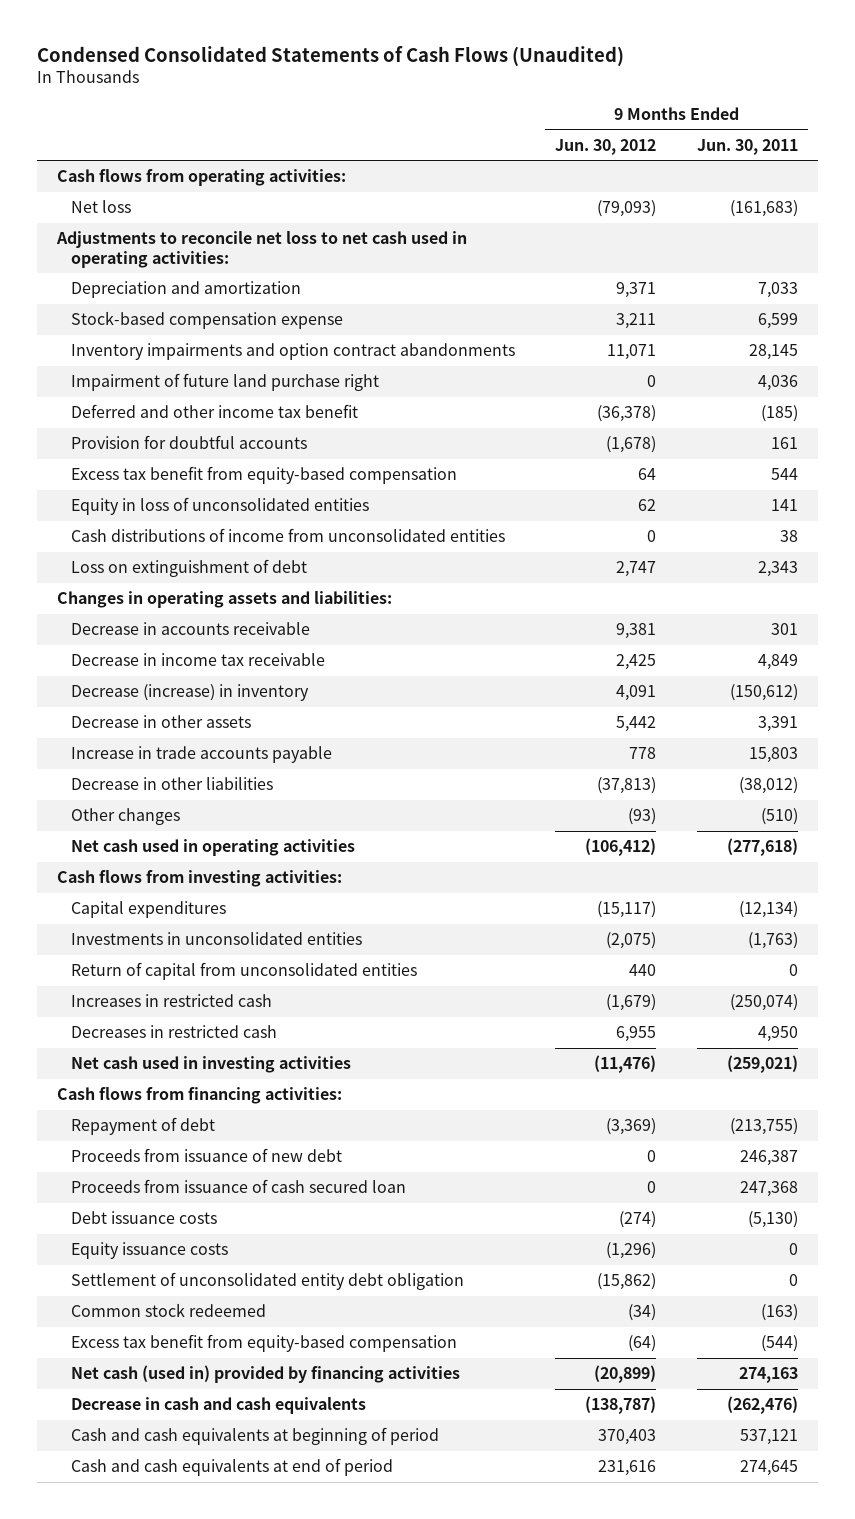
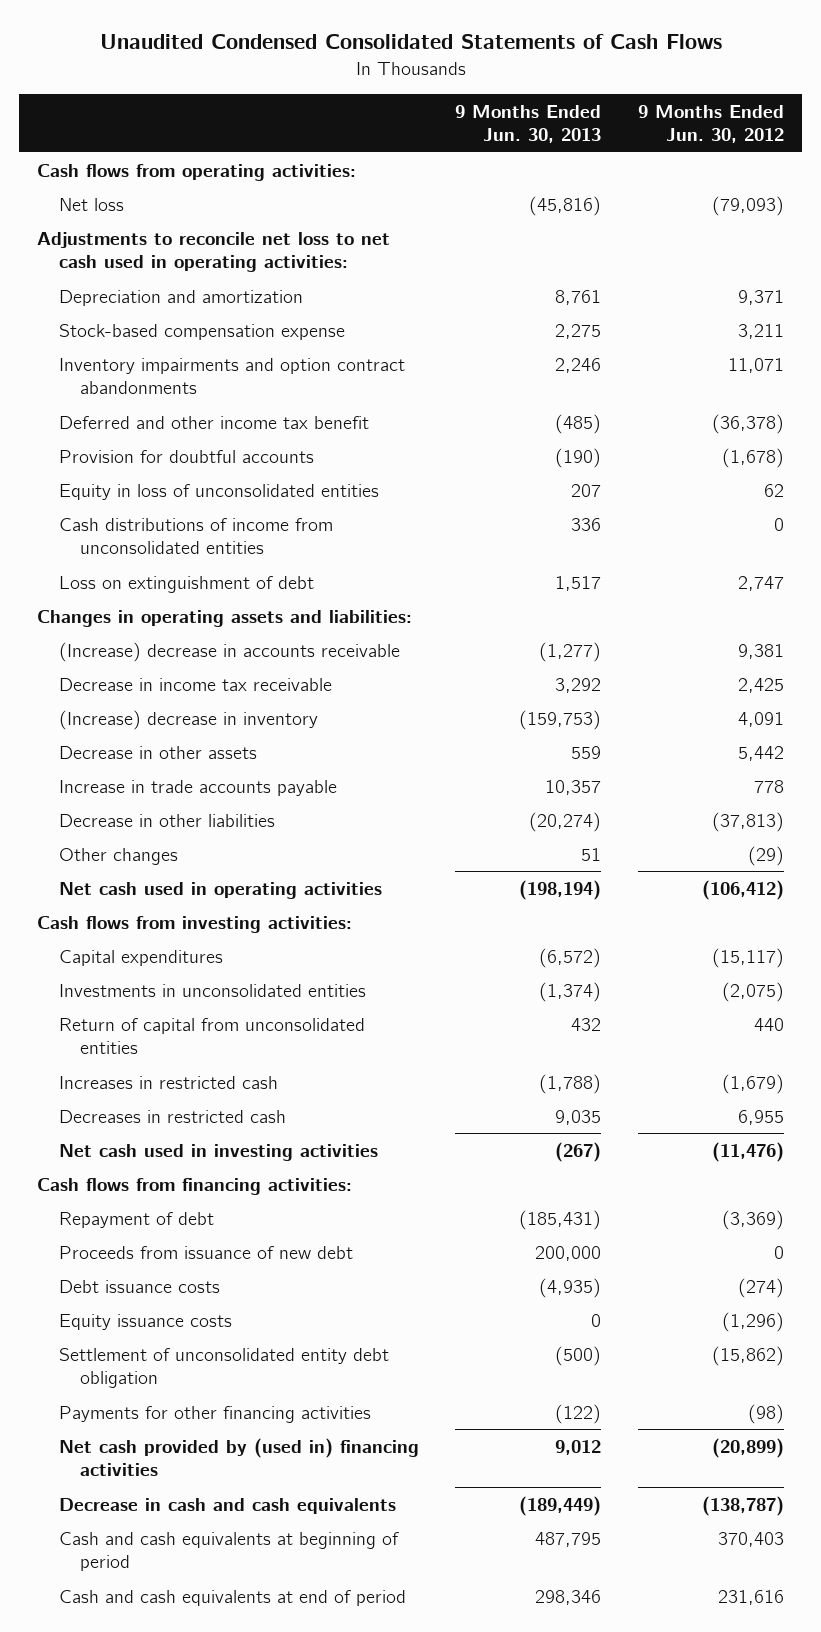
[36,45,624,66] Condensed Consolidated Statements of Cash Flows (Unaudited) -> [99,33,722,49] Unaudited Condensed Consolidated Statements of Cash Flows
[696,138,798,155] Jun. 30, 2011 -> none
none -> [455,104,602,144] 9 Months Ended Jun. 30, 2013
[71,373,380,392] Impairment of future land purchase right -> none
[71,466,458,485] Excess tax benefit from equity-based compensation -> none
[71,622,311,636] Decrease in accounts receivable -> [58,641,400,662] (Increase) decrease in accounts receivable
[71,684,310,702] Decrease (increase) in inventory -> [58,709,318,730] (Increase) decrease in inventory
[628,808,657,826] (93) -> [747,845,784,866] (29)
[71,1179,407,1194] Proceeds from issuance of cash secured loan -> none
[71,1303,267,1318] Common stock redeemed -> none
[71,1334,458,1353] Excess tax benefit from equity-based compensation -> none
none -> [58,1405,371,1423] Payments for other financing activities
[71,1365,461,1384] Net cash (used in) provided by financing activities -> [58,1437,419,1477] Net cash provided by (used in) financing activities

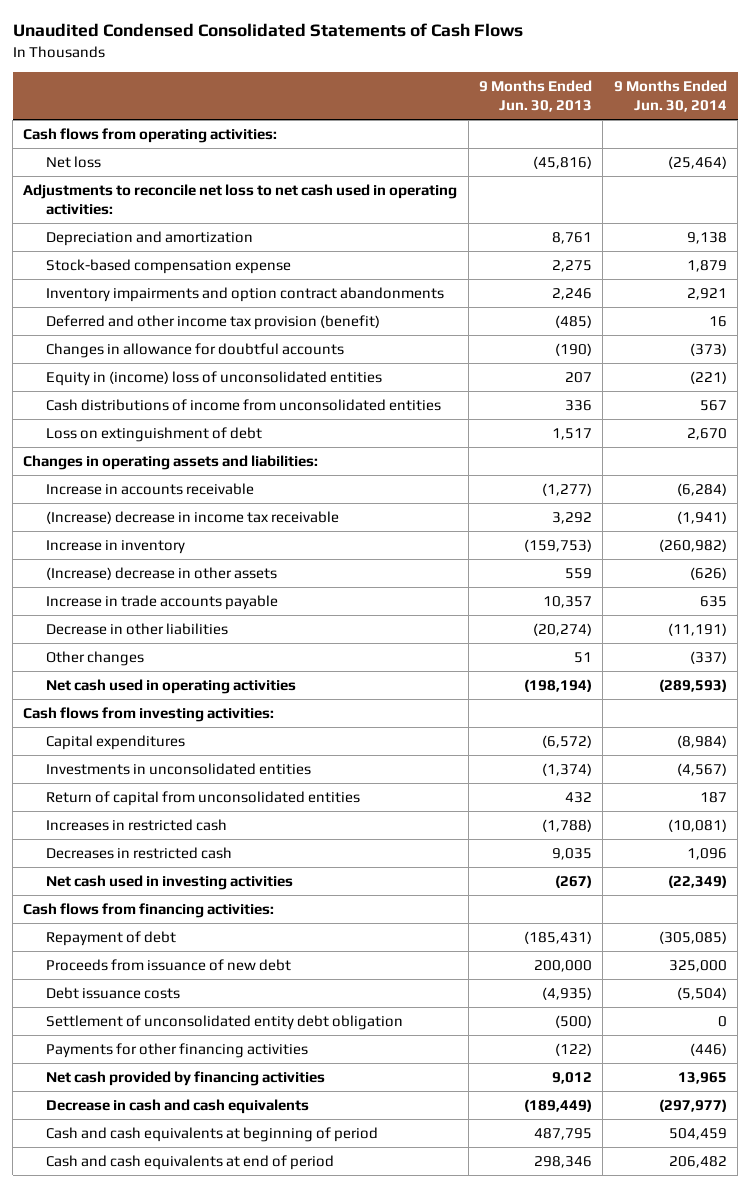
[637,104,784,144] 9 Months Ended Jun. 30, 2012 -> none
none -> [613,79,727,113] 9 Months Ended Jun. 30, 2014
[58,415,369,429] Deferred and other income tax benefit -> [45,315,380,331] Deferred and other income tax provision (benefit)
[58,449,314,463] Provision for doubtful accounts -> [45,343,344,359] Changes in allowance for doubtful accounts
[58,483,379,500] Equity in loss of unconsolidated entities -> [45,371,382,387] Equity in (income) loss of unconsolidated entities
[58,641,400,662] (Increase) decrease in accounts receivable -> [45,483,254,496] Increase in accounts receivable
[58,677,332,691] Decrease in income tax receivable -> [45,511,339,525] (Increase) decrease in income tax receivable
[58,709,318,730] (Increase) decrease in inventory -> [45,540,185,555] Increase in inventory
[58,745,257,759] Decrease in other assets -> [45,567,277,581] (Increase) decrease in other assets
[58,1313,232,1330] Equity issuance costs -> none
[58,1437,419,1477] Net cash provided by (used in) financing activities -> [45,1071,325,1087] Net cash provided by financing activities

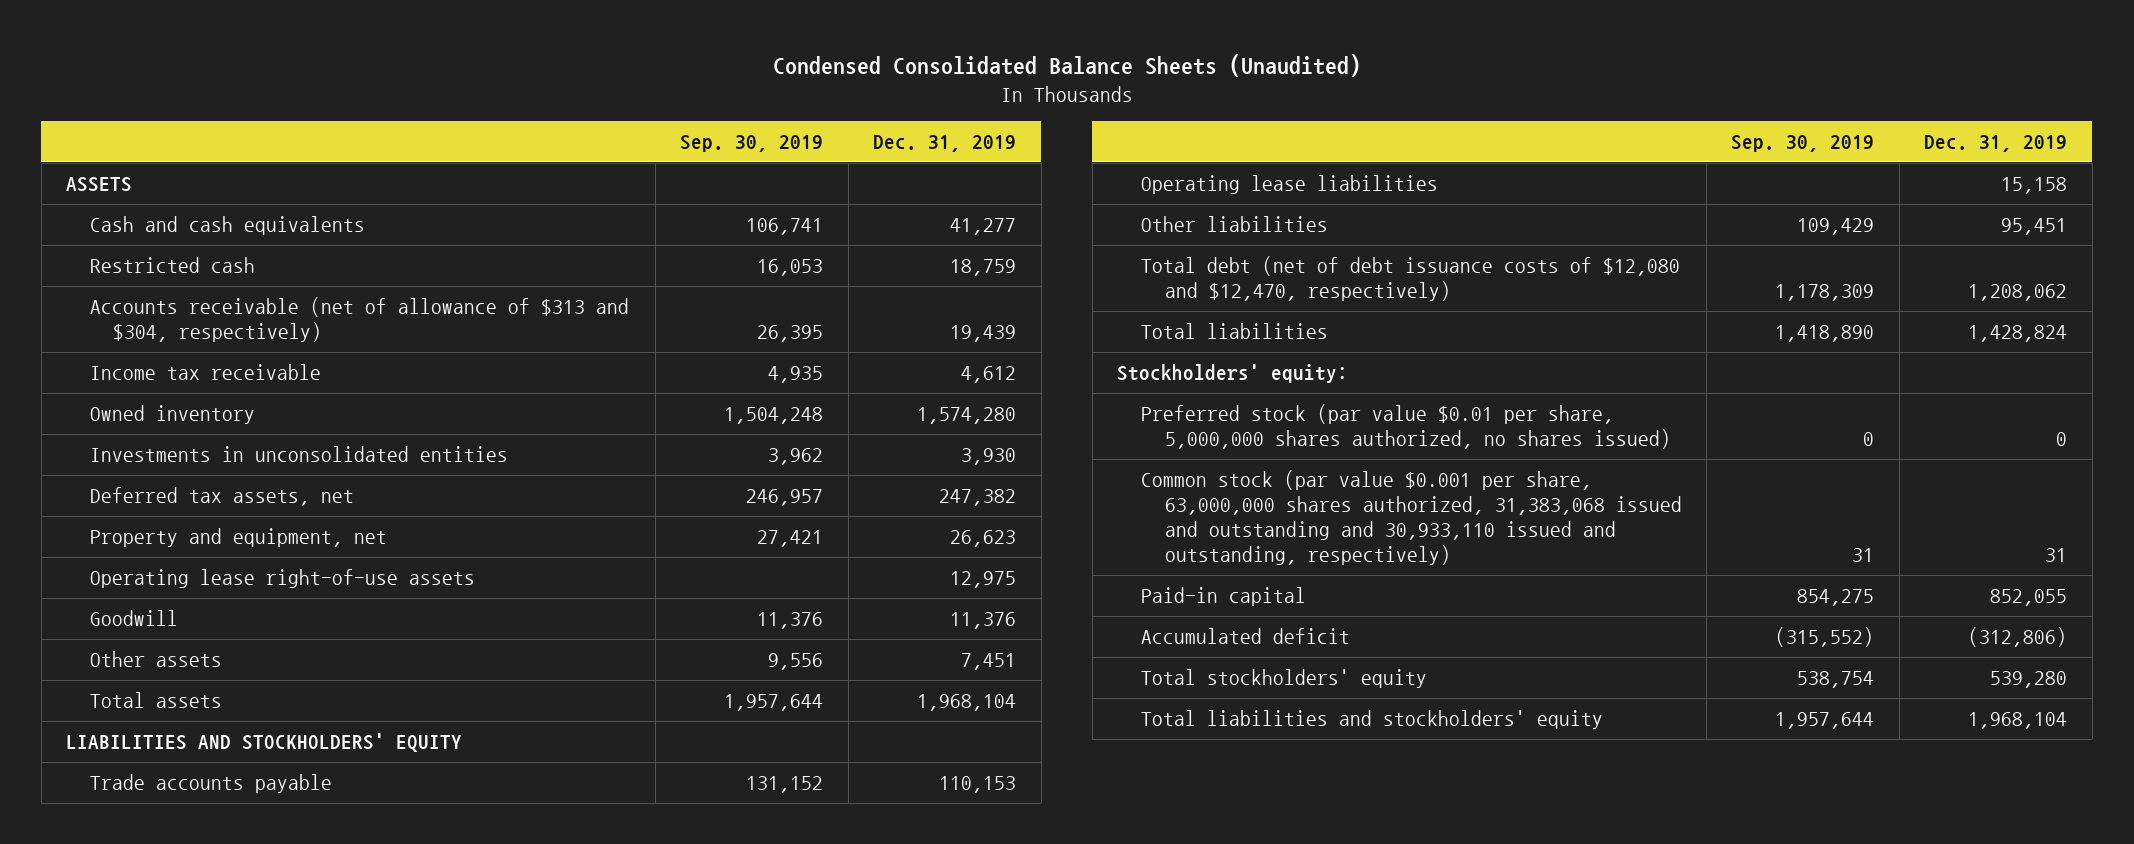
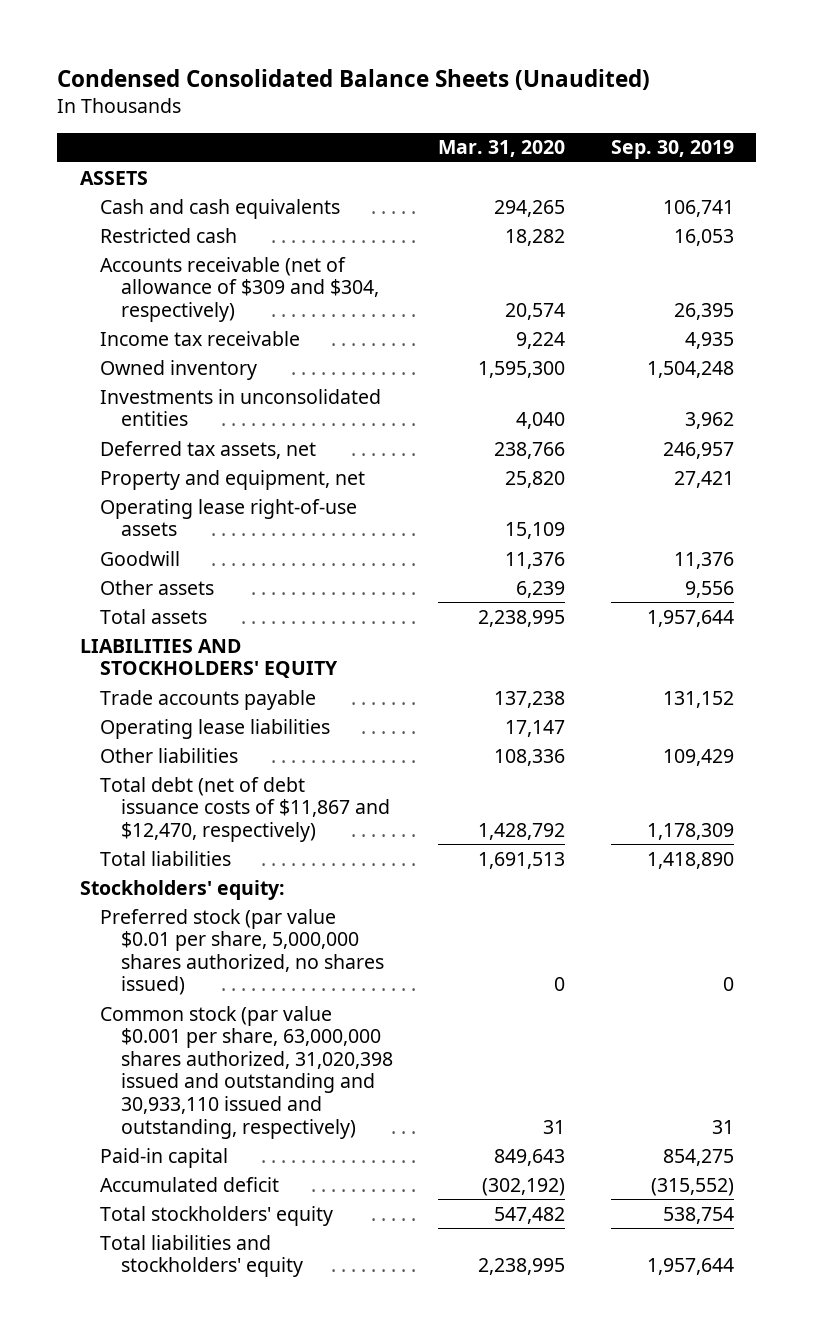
[873,135,1017,153] Dec. 31, 2019 -> none
none -> [438,140,566,158] Mar. 31, 2020
[89,296,629,342] Accounts receivable (net of allowance of $313 and $304, respectively) -> [100,256,380,322] Accounts receivable (net of allowance of $309 and $304, respectively)
[1140,255,1680,301] Total debt (net of debt issuance costs of $12,080 and $12,470, respectively) -> [100,776,391,842] Total debt (net of debt issuance costs of $11,867 and $12,470, respectively)
[1140,469,1682,566] Common stock (par value $0.001 per share, 63,000,000 shares authorized, 31,383,068 issued and outstanding and 30,933,110 issued and outstanding, respectively) -> [100,1005,394,1139] Common stock (par value $0.001 per share, 63,000,000 shares authorized, 31,020,398 issued and outstanding and 30,933,110 issued and outstanding, respectively)

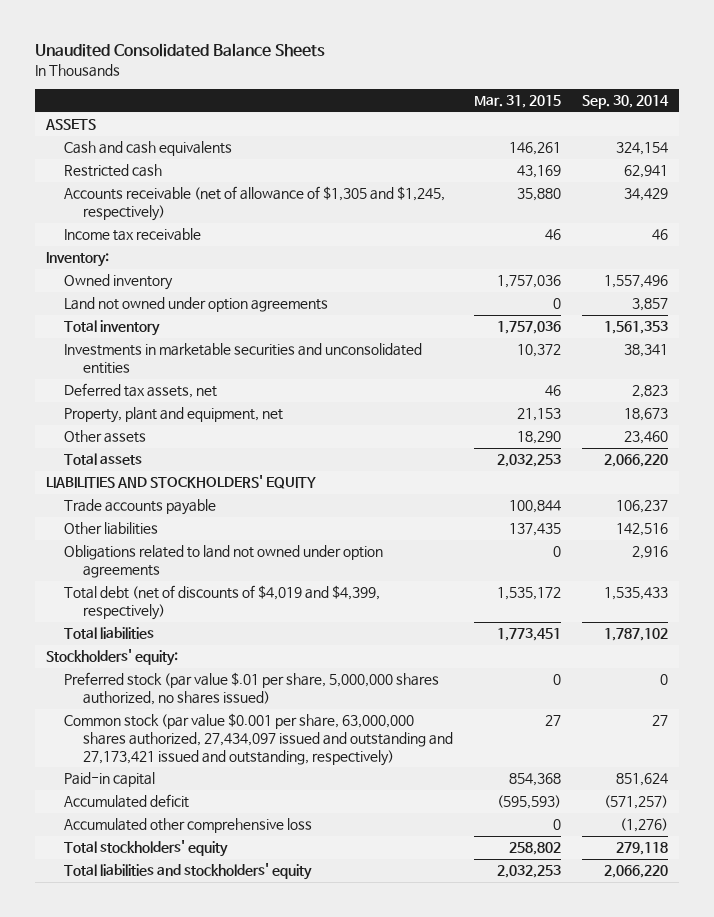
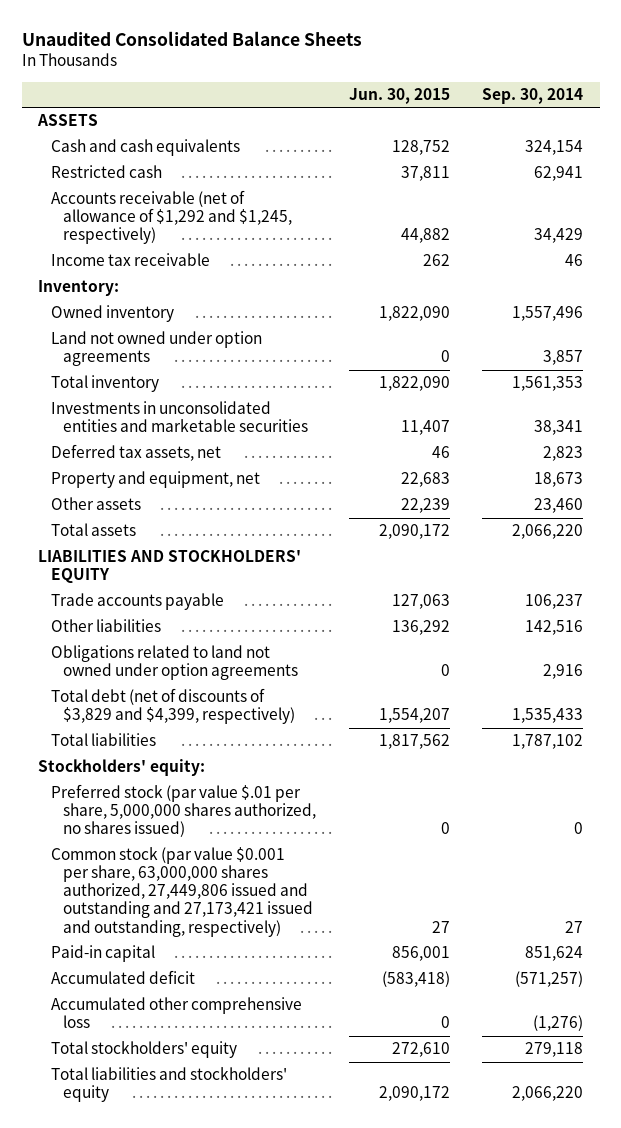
[474,95,562,109] Mar. 31, 2015 -> none
none -> [348,88,450,105] Jun. 30, 2015
[64,186,446,222] Accounts receivable (net of allowance of $1,305 and $1,245, respectively) -> [50,190,292,245] Accounts receivable (net of allowance of $1,292 and $1,245, respectively)
[64,343,423,375] Investments in marketable securities and unconsolidated entities -> [50,401,308,433] Investments in unconsolidated entities and marketable securities
[64,407,284,424] Property, plant and equipment, net -> [50,471,260,489] Property and equipment, net
[64,585,381,621] Total debt (net of discounts of $4,019 and $4,399, respectively) -> [50,688,295,725] Total debt (net of discounts of $3,829 and $4,399, respectively)
[64,713,454,766] Common stock (par value $0.001 per share, 63,000,000 shares authorized, 27,434,097 issued and outstanding and 27,173,421 issued and outstanding, respectively) -> [50,847,313,937] Common stock (par value $0.001 per share, 63,000,000 shares authorized, 27,449,806 issued and outstanding and 27,173,421 issued and outstanding, respectively)

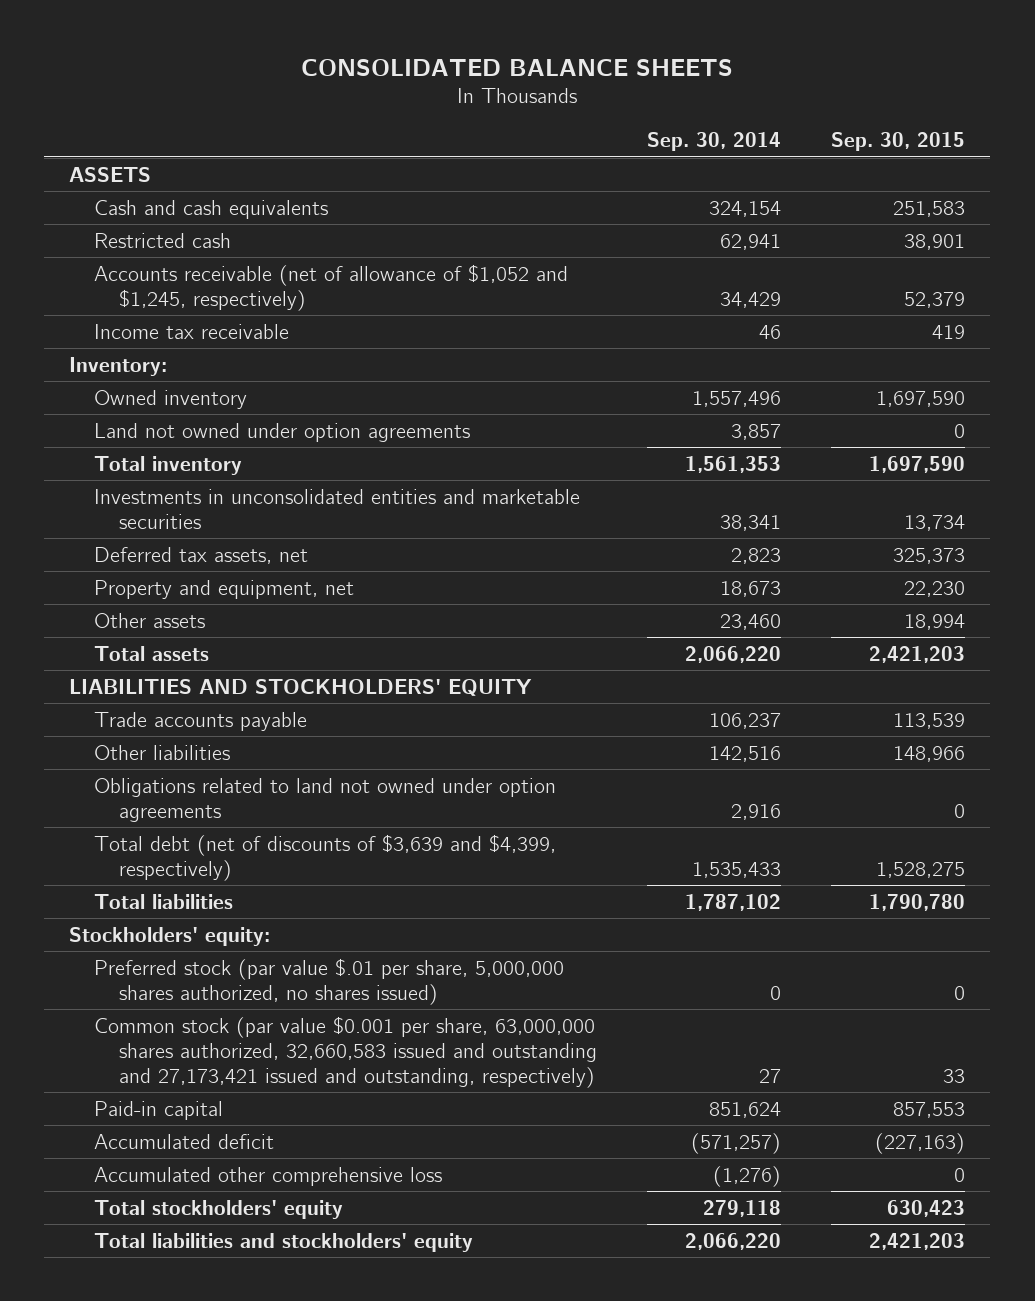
[21,30,362,46] Unaudited Consolidated Balance Sheets -> [301,58,734,76] CONSOLIDATED BALANCE SHEETS
[348,88,450,105] Jun. 30, 2015 -> none
none -> [831,132,966,152] Sep. 30, 2015
[50,190,292,245] Accounts receivable (net of allowance of $1,292 and $1,245, respectively) -> [94,263,569,311] Accounts receivable (net of allowance of $1,052 and $1,245, respectively)
[50,688,295,725] Total debt (net of discounts of $3,829 and $4,399, respectively) -> [94,833,557,881] Total debt (net of discounts of $3,639 and $4,399, respectively)
[50,847,313,937] Common stock (par value $0.001 per share, 63,000,000 shares authorized, 27,449,806 issued and outstanding and 27,173,421 issued and outstanding, respectively) -> [94,1015,597,1088] Common stock (par value $0.001 per share, 63,000,000 shares authorized, 32,660,583 issued and outstanding and 27,173,421 issued and outstanding, respectively)

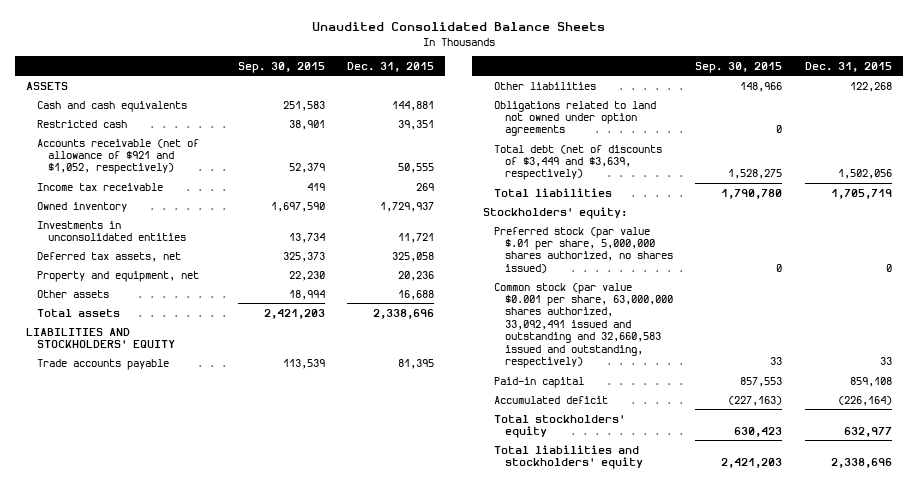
[301,58,734,76] CONSOLIDATED BALANCE SHEETS -> [311,22,605,32] Unaudited Consolidated Balance Sheets
[646,132,781,152] Sep. 30, 2014 -> none
none -> [347,61,435,72] Dec. 31, 2015
[94,263,569,311] Accounts receivable (net of allowance of $1,052 and $1,245, respectively) -> [36,138,199,175] Accounts receivable (net of allowance of $921 and $1,052, respectively)
[69,356,168,376] Inventory: -> none
[94,422,471,442] Land not owned under option agreements -> none
[94,455,243,475] Total inventory -> none
[94,488,581,529] Investments in unconsolidated entities and marketable securities -> [36,220,187,241] Investments in unconsolidated entities
[94,833,557,881] Total debt (net of discounts of $3,639 and $4,399, respectively) -> [494,144,663,181] Total debt (net of discounts of $3,449 and $3,639, respectively)
[94,1015,597,1088] Common stock (par value $0.001 per share, 63,000,000 shares authorized, 32,660,583 issued and outstanding and 27,173,421 issued and outstanding, respectively) -> [494,282,674,369] Common stock (par value $0.001 per share, 63,000,000 shares authorized, 33,092,491 issued and outstanding and 32,660,583 issued and outstanding, respectively)
[94,1166,443,1186] Accumulated other comprehensive loss -> none

